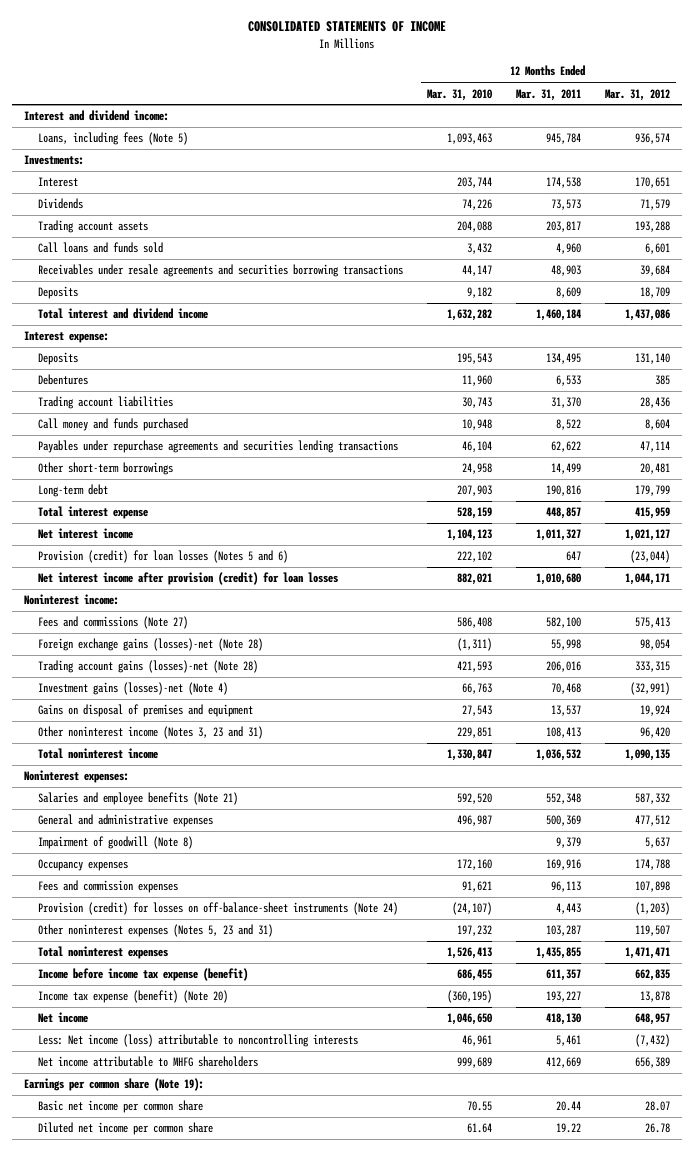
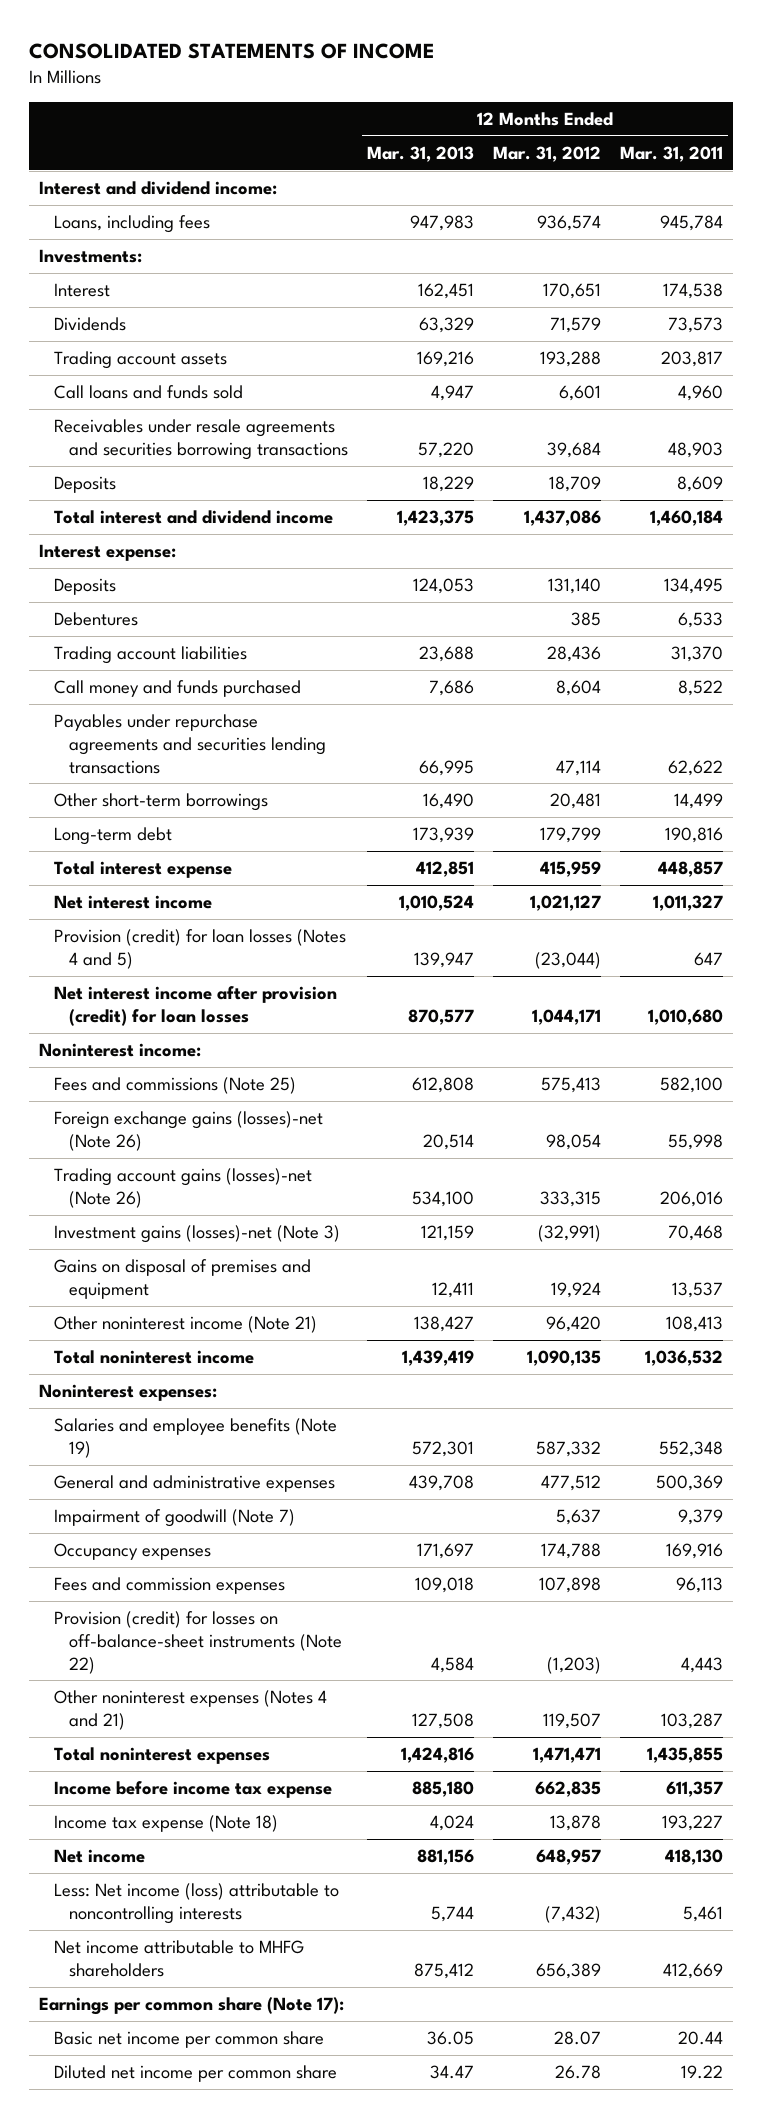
[426,88,492,101] Mar. 31, 2010 -> none
none -> [367,145,475,162] Mar. 31, 2013
[37,132,188,146] Loans, including fees (Note 5) -> [53,215,210,234] Loans, including fees
[37,550,288,564] Provision (credit) for loan losses (Notes 5 and 6) -> [53,929,346,969] Provision (credit) for loan losses (Notes 4 and 5)
[37,616,188,630] Fees and commissions (Note 27) -> [53,1077,296,1095] Fees and commissions (Note 25)
[37,638,263,652] Foreign exchange gains (losses)-net (Note 28) -> [53,1111,323,1151] Foreign exchange gains (losses)-net (Note 26)
[37,660,258,674] Trading account gains (losses)-net (Note 28) -> [53,1168,312,1208] Trading account gains (losses)-net (Note 26)
[37,682,228,696] Investment gains (losses)-net (Note 4) -> [53,1225,340,1244] Investment gains (losses)-net (Note 3)
[37,726,263,740] Other noninterest income (Notes 3, 23 and 31) -> [53,1316,317,1334] Other noninterest income (Note 21)
[37,792,238,806] Salaries and employee benefits (Note 21) -> [53,1418,337,1458] Salaries and employee benefits (Note 19)
[37,836,193,850] Impairment of goodwill (Note 8) -> [53,1509,295,1528] Impairment of goodwill (Note 7)
[37,902,398,916] Provision (credit) for losses on off-balance-sheet instruments (Note 24) -> [53,1611,342,1674] Provision (credit) for losses on off-balance-sheet instruments (Note 22)
[37,924,273,938] Other noninterest expenses (Notes 5, 23 and 31) -> [53,1690,327,1730] Other noninterest expenses (Notes 4 and 21)
[37,968,248,982] Income before income tax expense (benefit) -> [53,1781,332,1799] Income before income tax expense
[37,990,228,1004] Income tax expense (benefit) (Note 20) -> [53,1815,278,1833] Income tax expense (Note 18)
[24,1078,205,1092] Earnings per common share (Note 19): -> [38,1997,344,2016] Earnings per common share (Note 17):

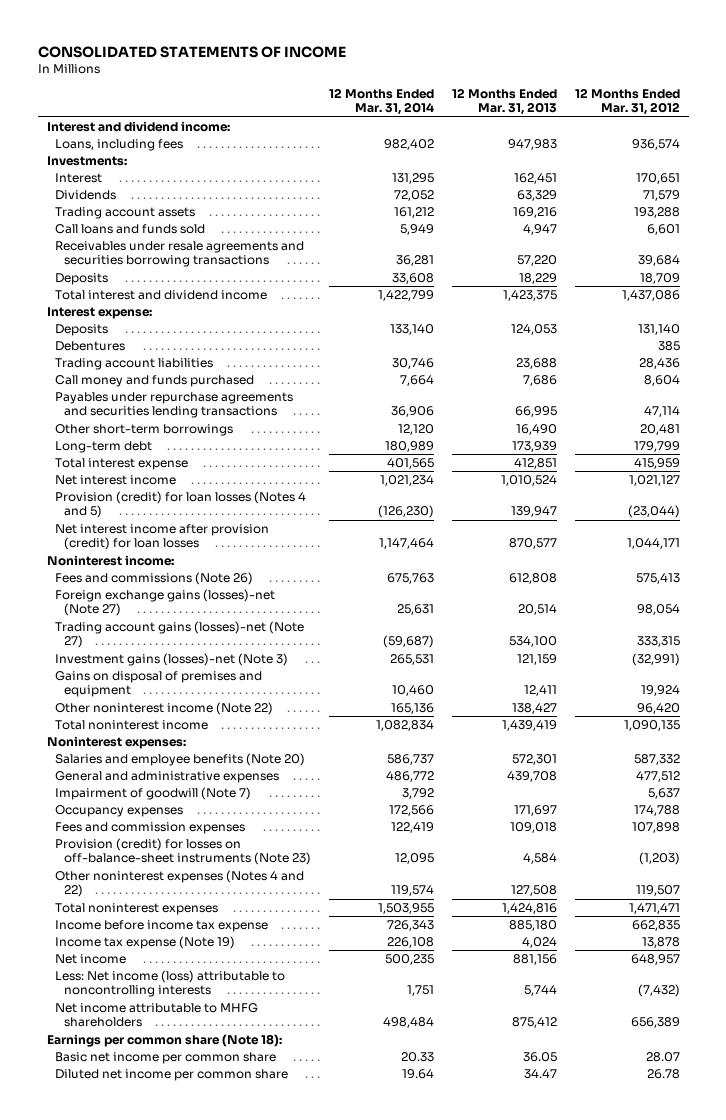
[620,145,724,162] Mar. 31, 2011 -> none
none -> [328,88,434,116] 12 Months Ended Mar. 31, 2014
[53,1077,296,1095] Fees and commissions (Note 25) -> [55,572,254,586] Fees and commissions (Note 26)
[53,1111,323,1151] Foreign exchange gains (losses)-net (Note 26) -> [55,589,276,617] Foreign exchange gains (losses)-net (Note 27)
[53,1168,312,1208] Trading account gains (losses)-net (Note 26) -> [55,621,305,649] Trading account gains (losses)-net (Note 27)
[53,1316,317,1334] Other noninterest income (Note 21) -> [55,702,274,716] Other noninterest income (Note 22)
[53,1418,337,1458] Salaries and employee benefits (Note 19) -> [55,753,306,767] Salaries and employee benefits (Note 20)
[53,1611,342,1674] Provision (credit) for losses on off-balance-sheet instruments (Note 22) -> [55,838,311,866] Provision (credit) for losses on off-balance-sheet instruments (Note 23)
[53,1690,327,1730] Other noninterest expenses (Notes 4 and 21) -> [55,870,305,898] Other noninterest expenses (Notes 4 and 22)
[53,1815,278,1833] Income tax expense (Note 18) -> [55,936,236,950] Income tax expense (Note 19)
[38,1997,344,2016] Earnings per common share (Note 17): -> [46,1034,282,1048] Earnings per common share (Note 18):

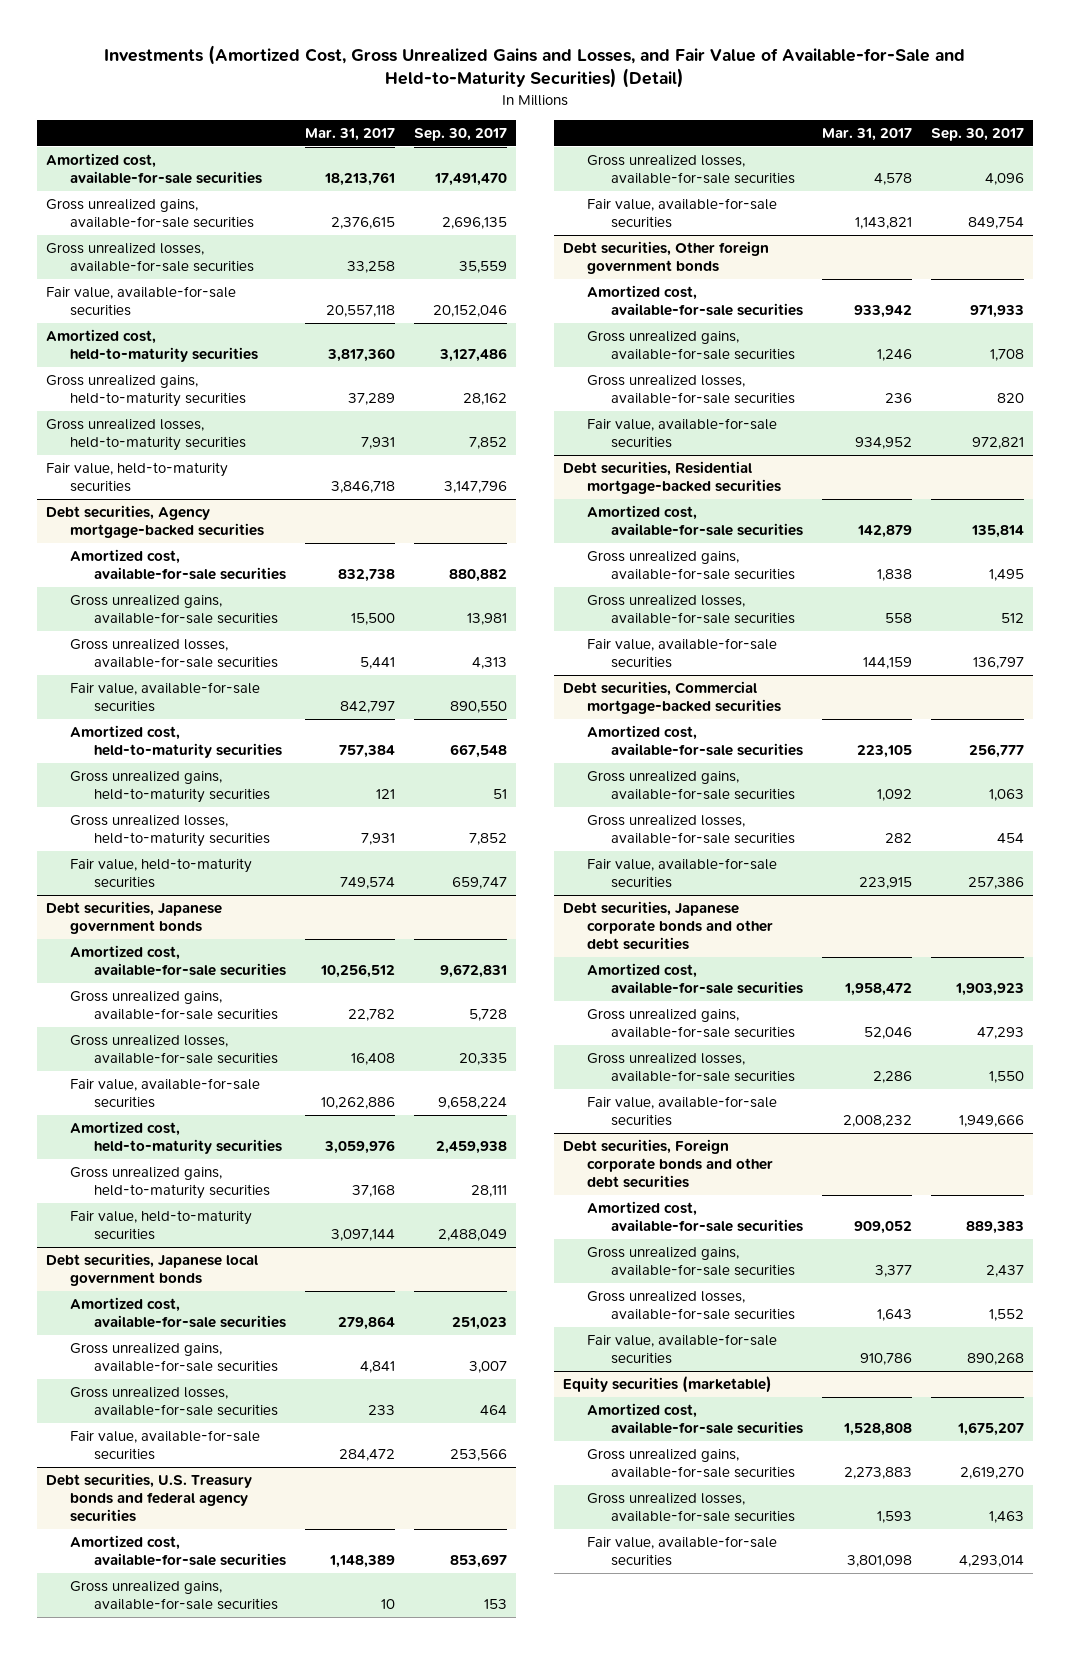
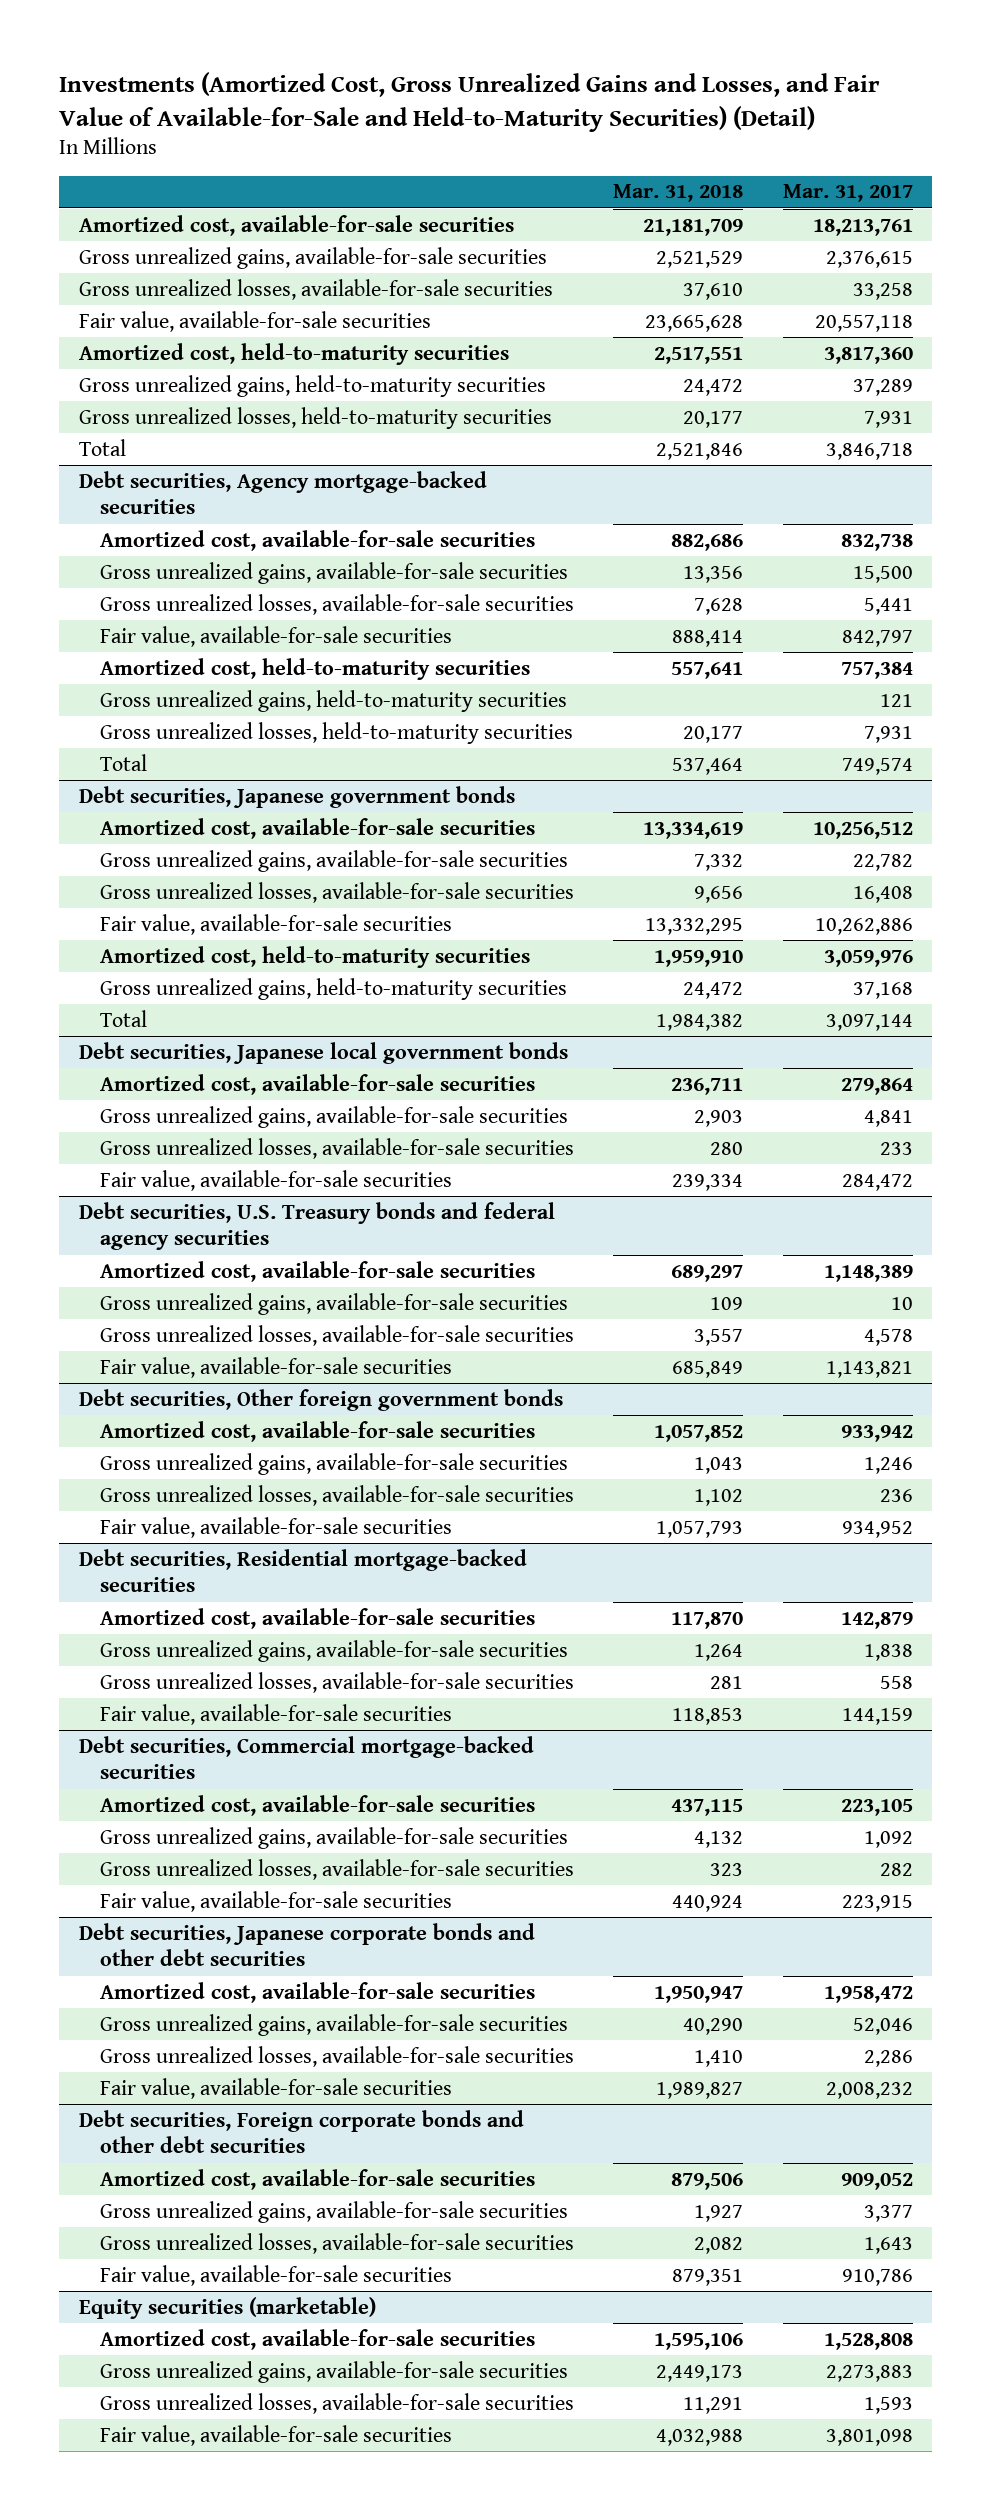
[413,127,507,141] Sep. 30, 2017 -> none
none -> [613,184,744,203] Mar. 31, 2018
[46,462,229,492] Fair value, held-to-maturity securities -> [78,438,126,456] Total
[70,858,253,888] Fair value, held-to-maturity securities -> [100,753,148,771] Total
[70,1210,253,1240] Fair value, held-to-maturity securities -> [100,1009,148,1027] Total

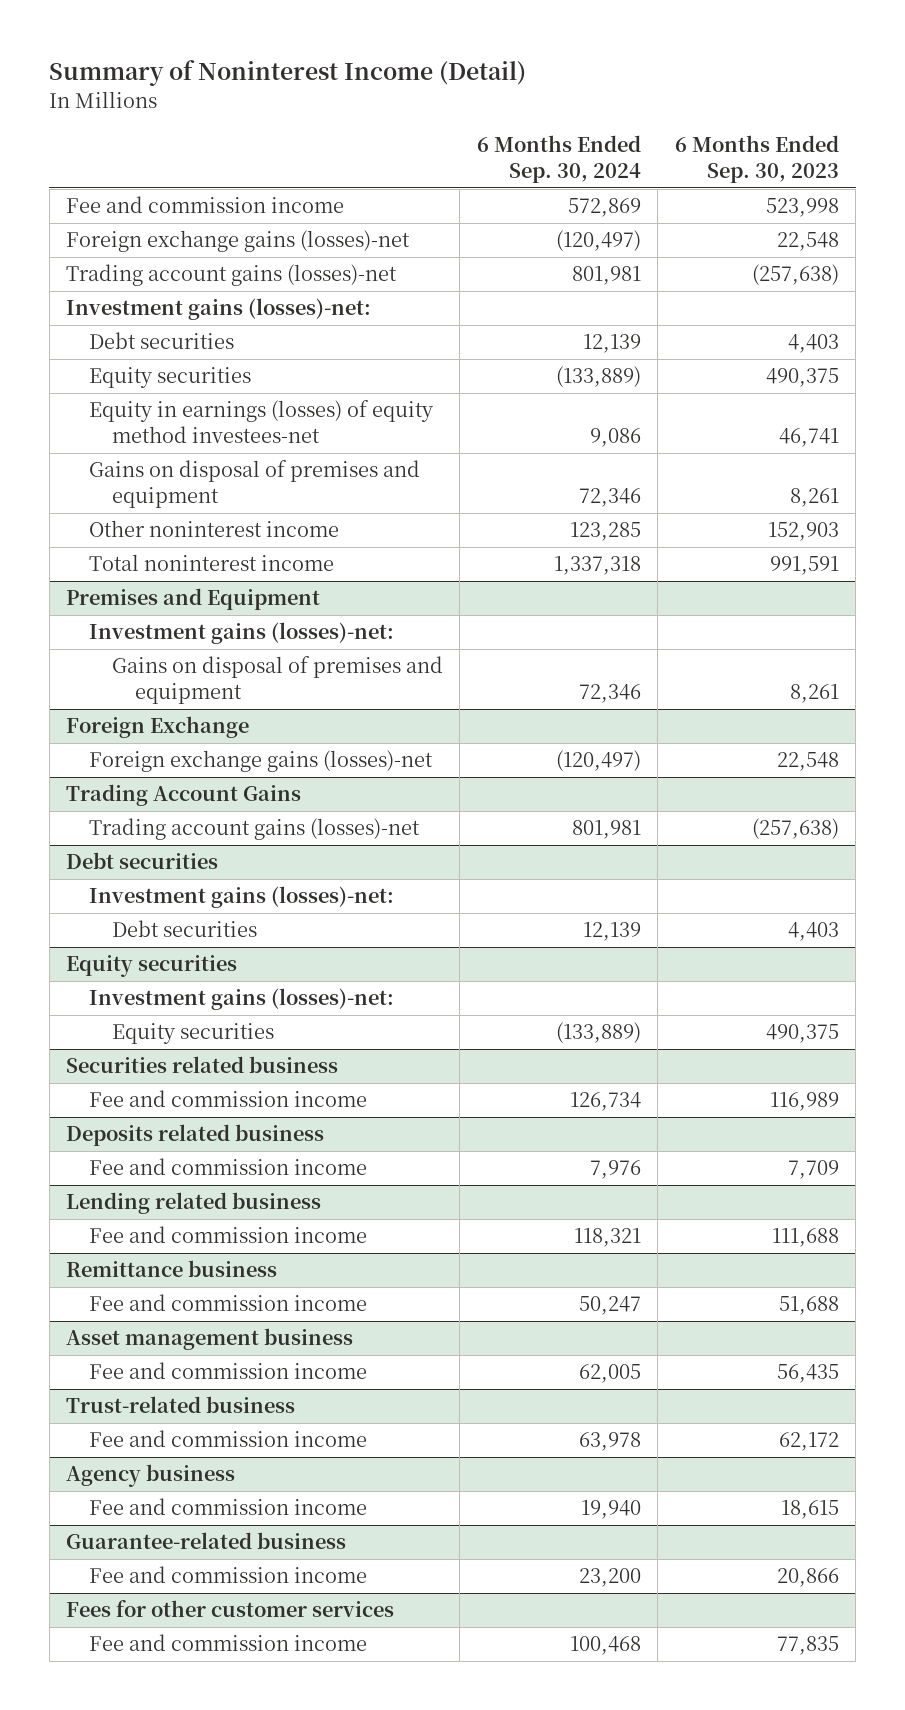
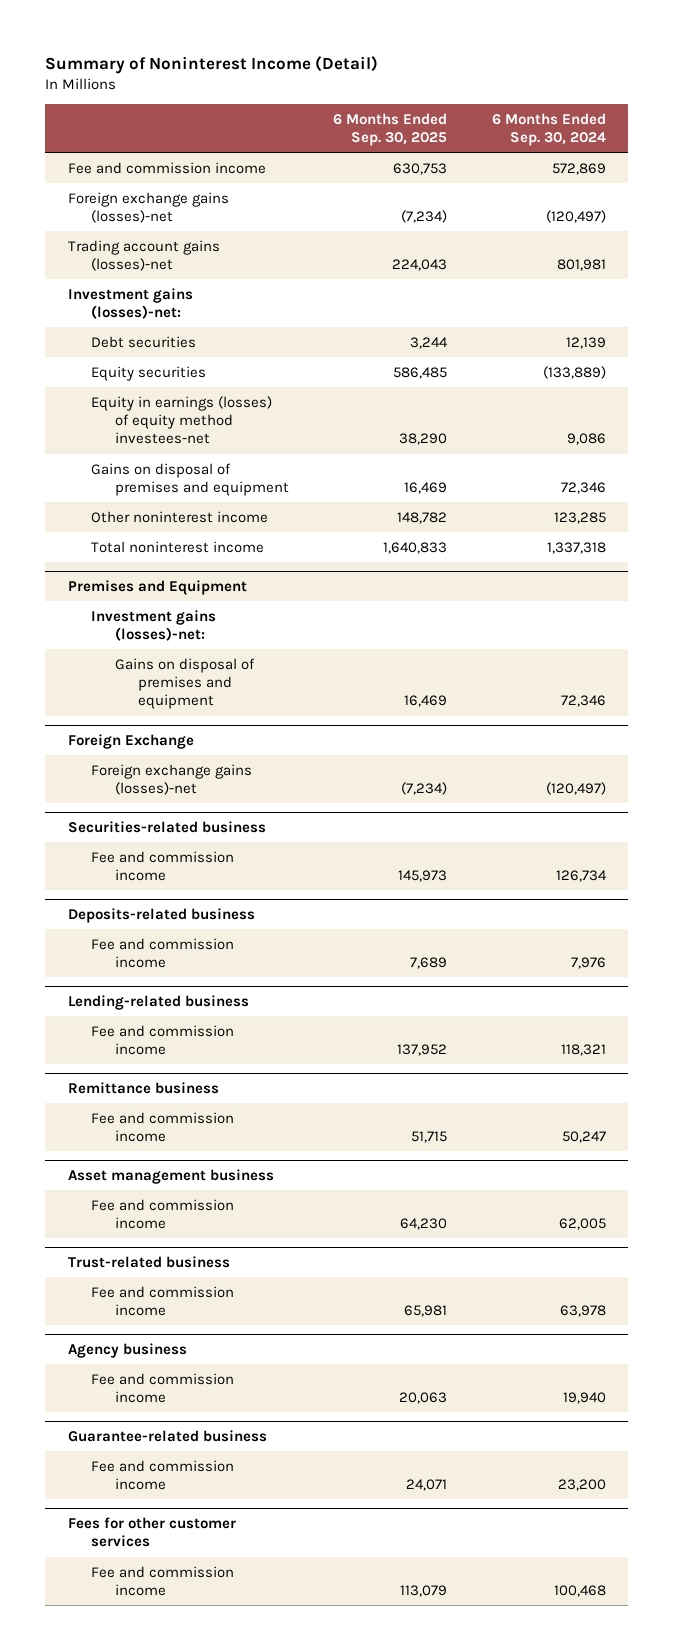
[674,135,839,183] 6 Months Ended Sep. 30, 2023 -> none
none -> [333,112,448,146] 6 Months Ended Sep. 30, 2025
[66,784,302,807] Trading Account Gains -> none
[89,818,421,841] Trading account gains (losses)-net -> none
[66,852,219,870] Debt securities -> none
[89,886,395,909] Investment gains (losses)-net: -> none
[111,920,257,938] Debt securities -> none
[66,955,238,978] Equity securities -> none
[89,988,395,1011] Investment gains (losses)-net: -> none
[111,1023,274,1045] Equity securities -> none
[66,1056,339,1074] Securities related business -> [67,820,266,833] Securities-related business
[66,1124,325,1147] Deposits related business -> [67,907,255,923] Deposits-related business
[66,1192,322,1215] Lending related business -> [67,994,249,1010] Lending-related business

